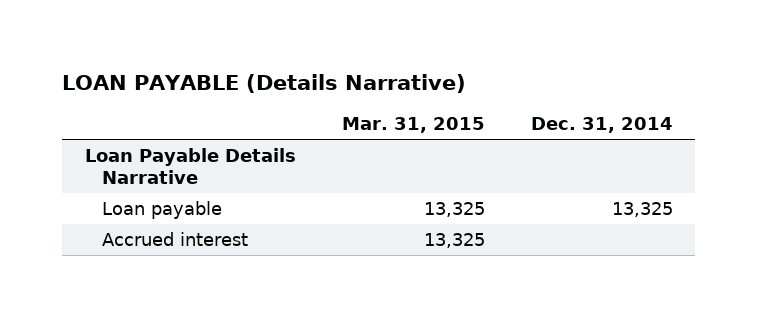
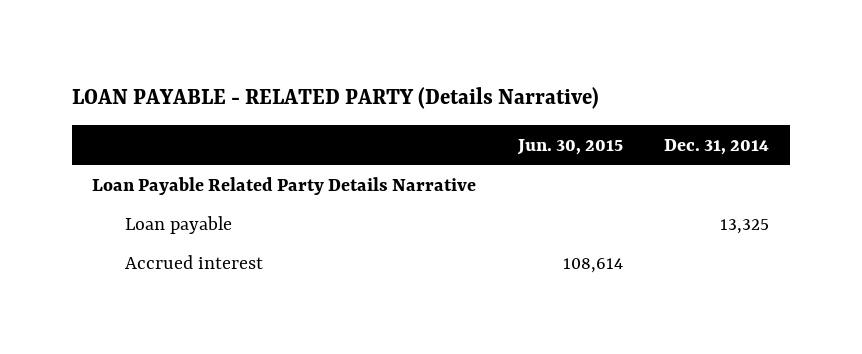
[62,74,467,94] LOAN PAYABLE (Details Narrative) -> [71,87,599,110] LOAN PAYABLE - RELATED PARTY (Details Narrative)
[341,117,485,134] Mar. 31, 2015 -> none
none -> [516,138,623,155] Jun. 30, 2015
[85,148,297,185] Loan Payable Details Narrative -> [92,176,477,195] Loan Payable Related Party Details Narrative

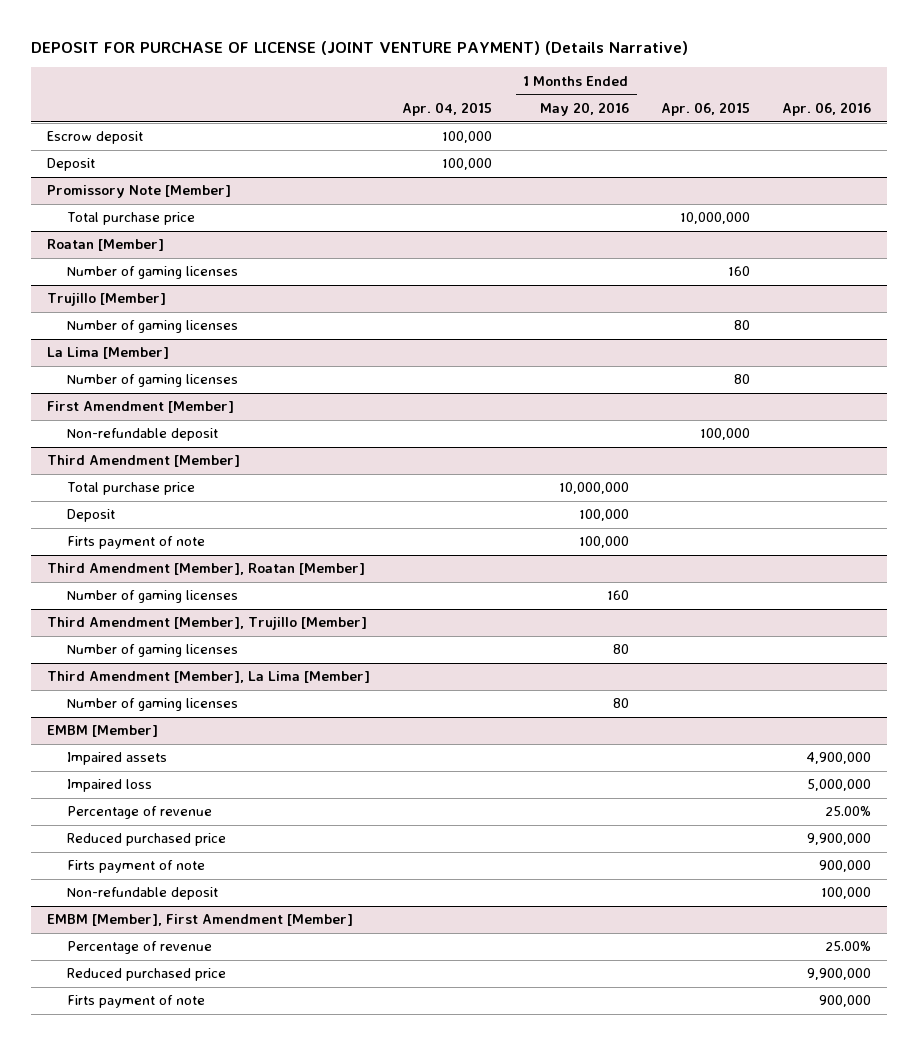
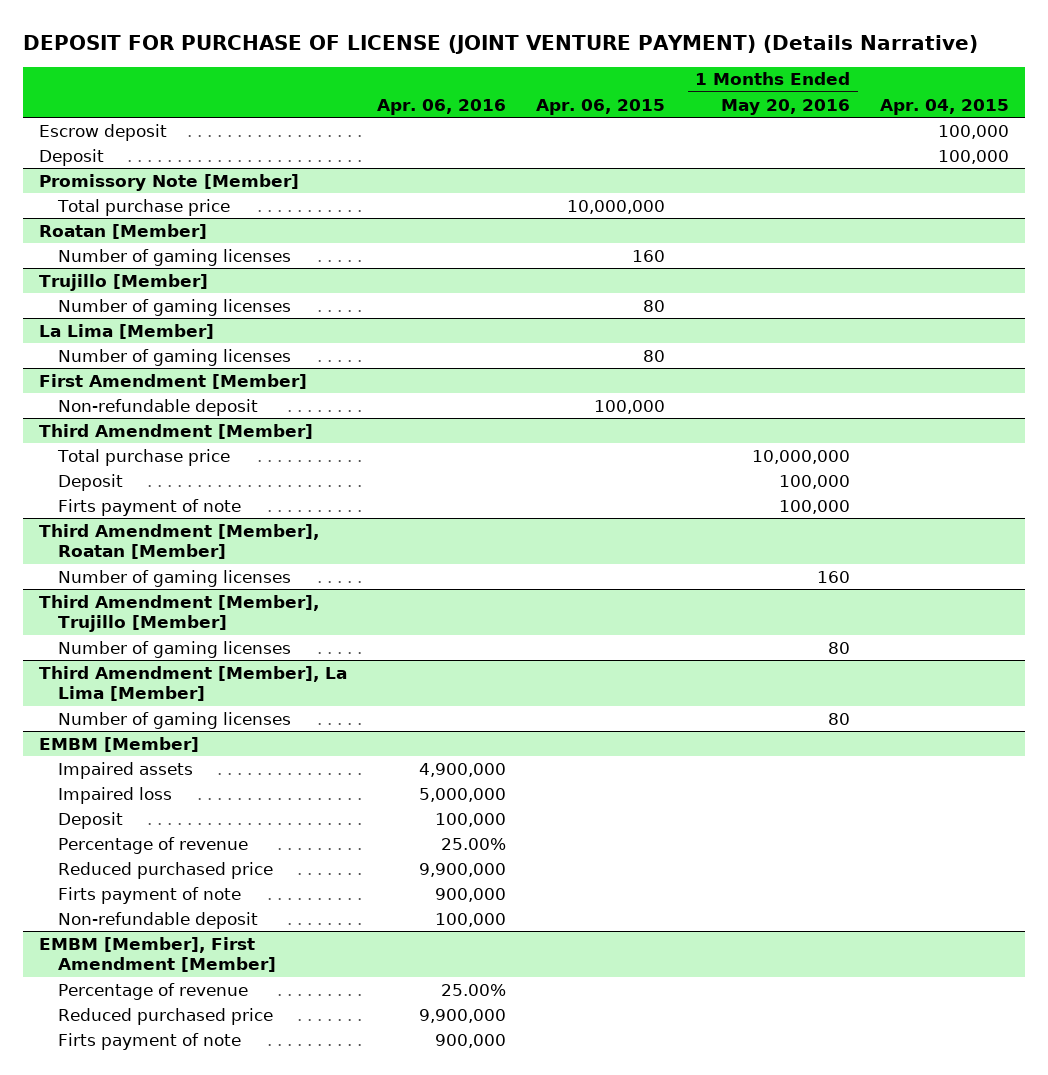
none -> [58,811,124,829] Deposit

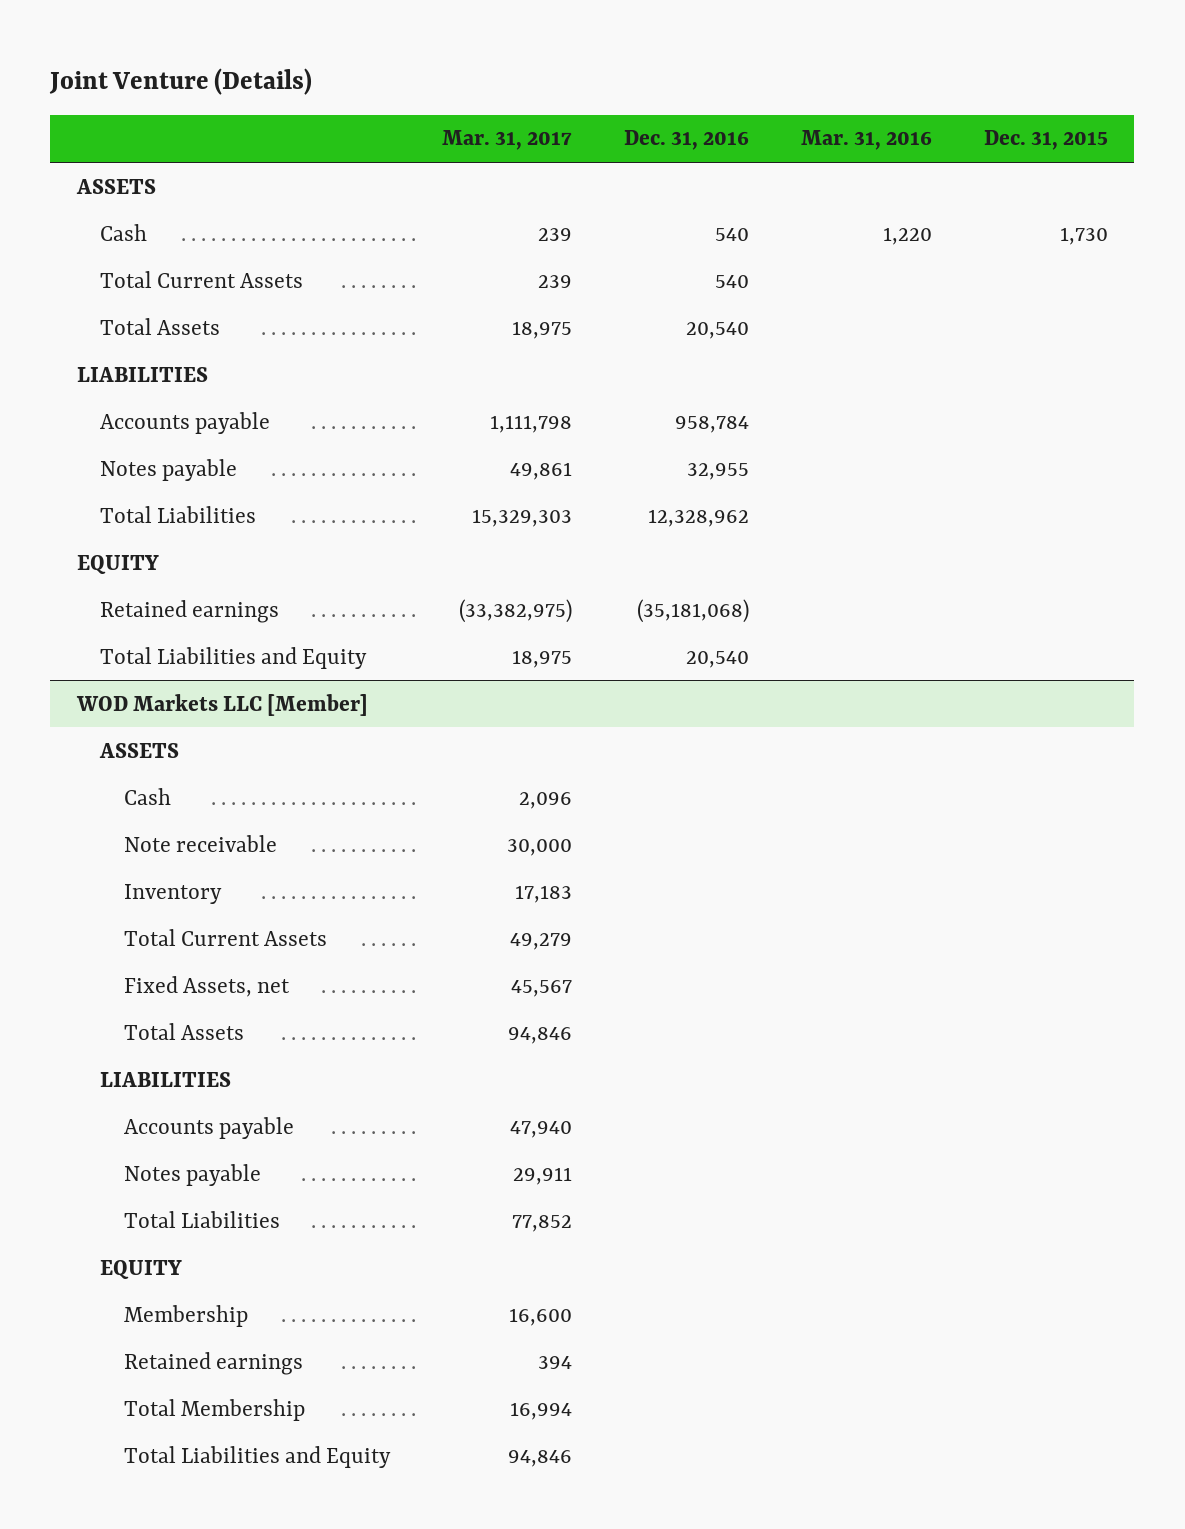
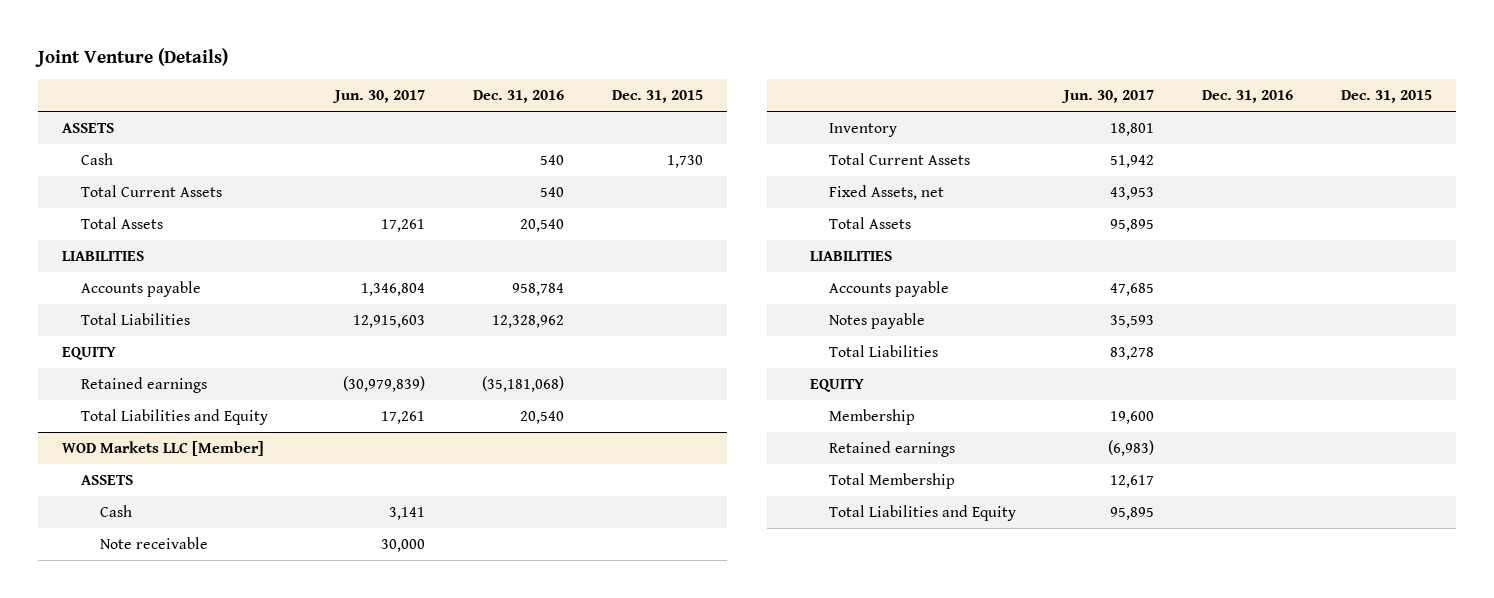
[441,130,572,151] Mar. 31, 2017 -> none
[801,130,933,151] Mar. 31, 2016 -> none
none -> [331,90,425,104] Jun. 30, 2017
[100,458,238,481] Notes payable -> none

